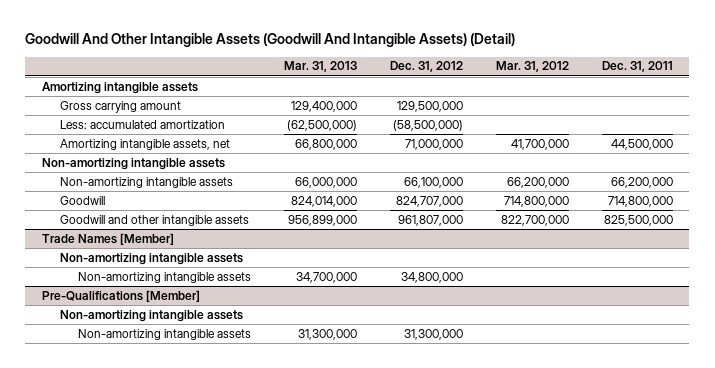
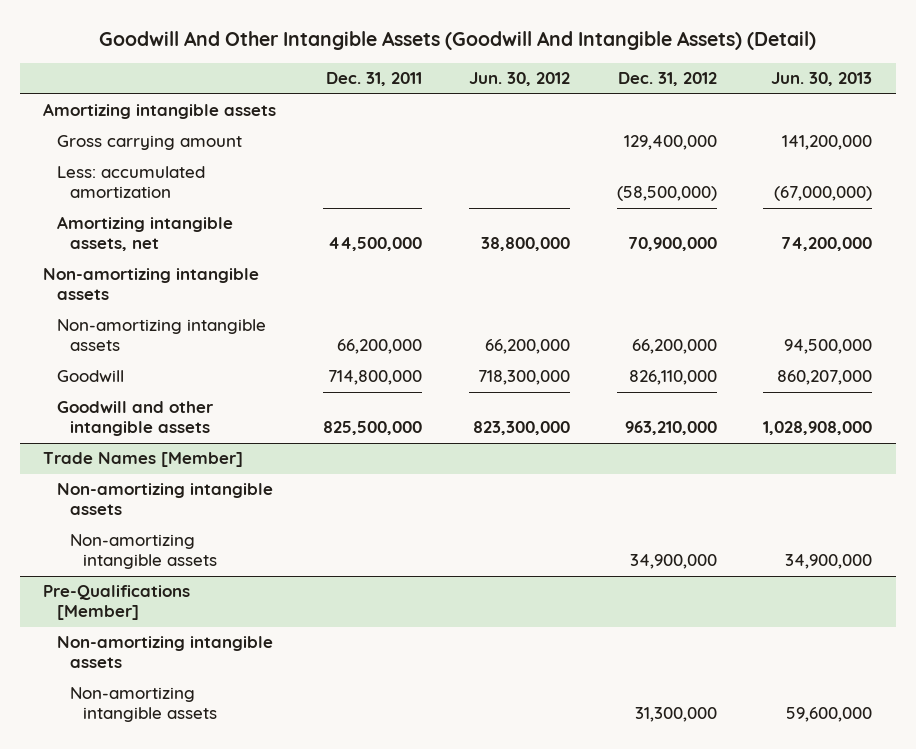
[284,61,358,73] Mar. 31, 2013 -> none
[495,61,569,73] Mar. 31, 2012 -> none
none -> [468,72,570,87] Jun. 30, 2012
none -> [771,72,873,87] Jun. 30, 2013
[396,100,463,112] 129,500,000 -> [623,135,717,151] 129,400,000
[404,138,463,150] 71,000,000 -> [627,237,717,252] 70,900,000
[403,176,463,188] 66,100,000 -> [631,339,717,355] 66,200,000
[395,195,463,207] 824,707,000 -> [628,370,717,386] 826,110,000
[397,214,463,226] 961,807,000 -> [624,421,717,436] 963,210,000
[400,271,463,283] 34,800,000 -> [629,554,717,570] 34,900,000

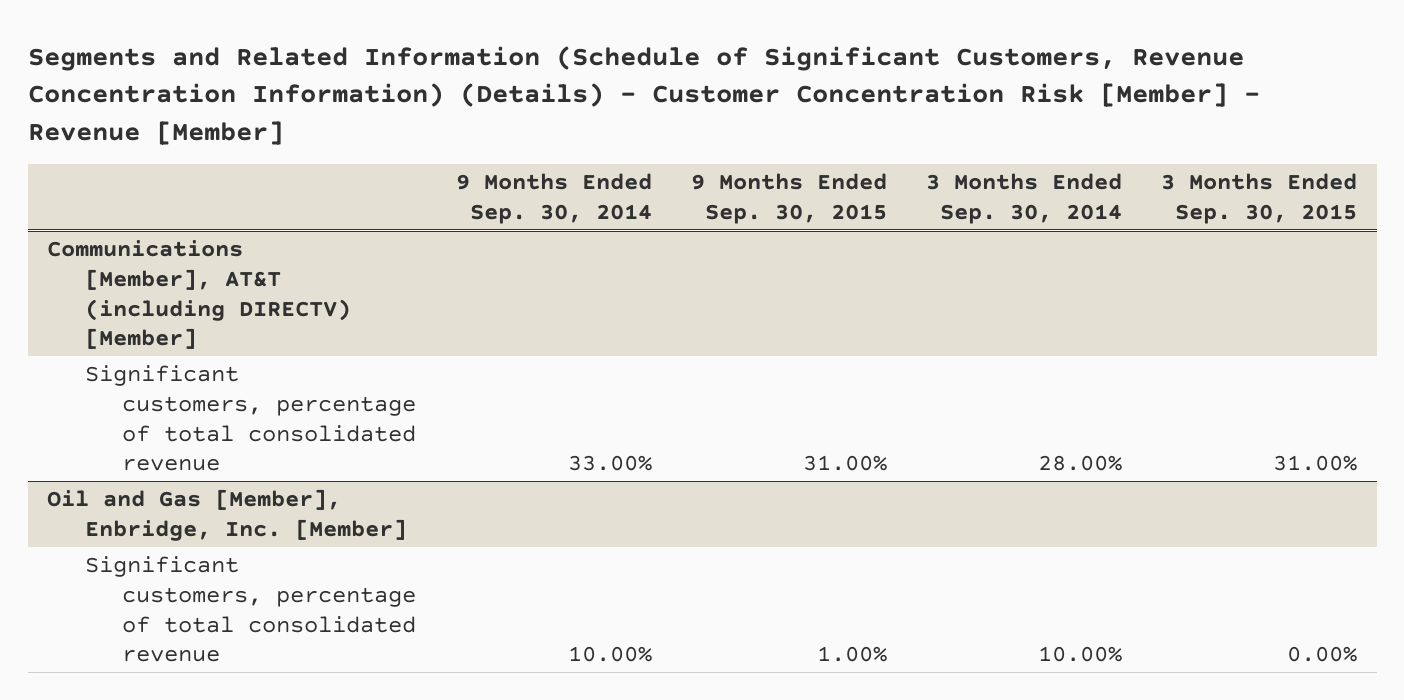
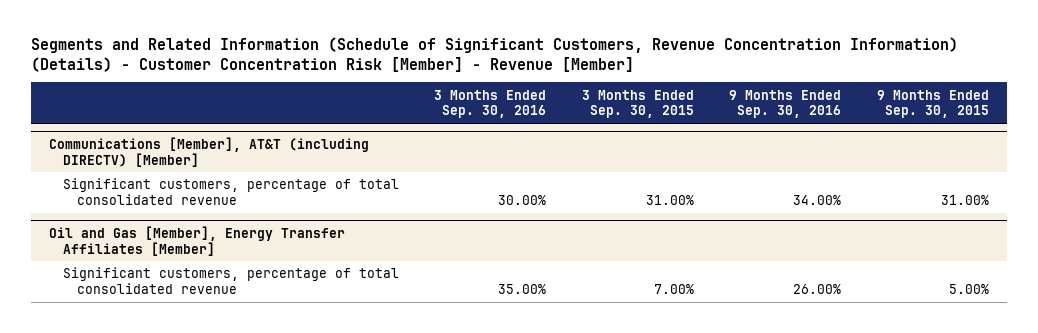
[455,173,652,224] 9 Months Ended Sep. 30, 2014 -> none
[926,173,1123,224] 3 Months Ended Sep. 30, 2014 -> none
none -> [434,89,547,119] 3 Months Ended Sep. 30, 2016
none -> [729,89,842,119] 9 Months Ended Sep. 30, 2016
[47,489,407,541] Oil and Gas [Member], Enbridge, Inc. [Member] -> none
none -> [48,225,345,256] Oil and Gas [Member], Energy Transfer Affiliates [Member]
[816,646,887,663] 1.00% -> [948,283,989,294] 5.00%
[1287,646,1358,663] 0.00% -> [653,283,694,294] 7.00%

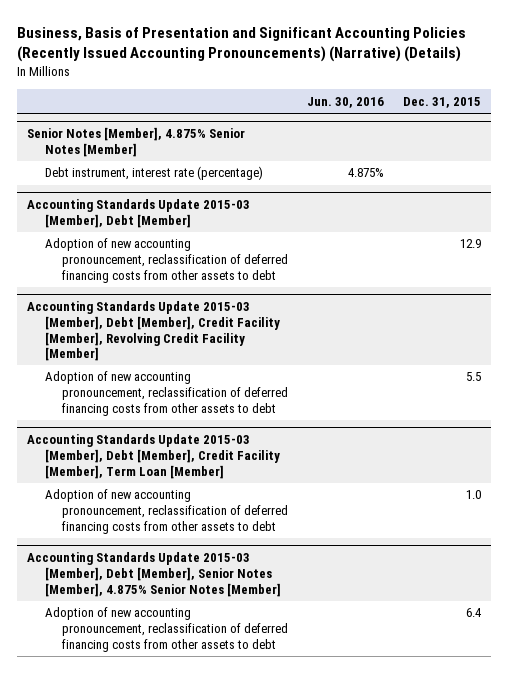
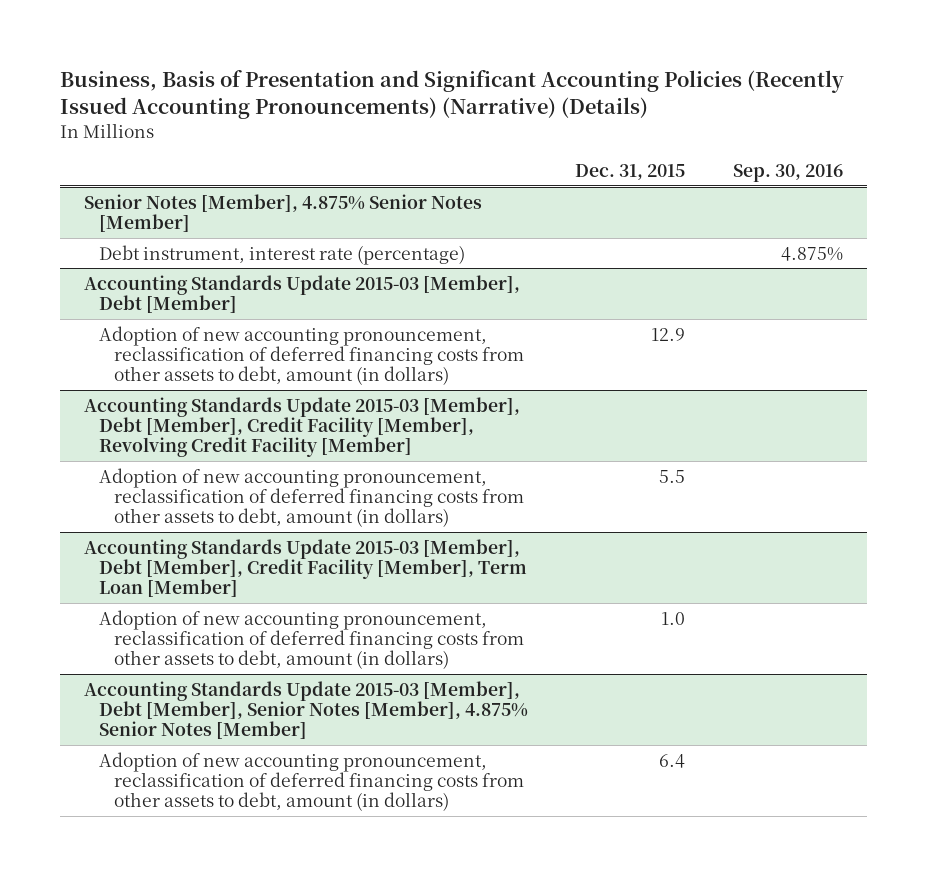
[307,96,385,108] Jun. 30, 2016 -> none
none -> [732,163,843,182] Sep. 30, 2016
[44,238,289,283] Adoption of new accounting pronouncement, reclassification of deferred financing costs from other assets to debt -> [98,325,525,386] Adoption of new accounting pronouncement, reclassification of deferred financing costs from other assets to debt, amount (in dollars)
[44,371,289,416] Adoption of new accounting pronouncement, reclassification of deferred financing costs from other assets to debt -> [98,467,525,528] Adoption of new accounting pronouncement, reclassification of deferred financing costs from other assets to debt, amount (in dollars)
[44,489,289,534] Adoption of new accounting pronouncement, reclassification of deferred financing costs from other assets to debt -> [98,609,525,670] Adoption of new accounting pronouncement, reclassification of deferred financing costs from other assets to debt, amount (in dollars)
[44,607,289,652] Adoption of new accounting pronouncement, reclassification of deferred financing costs from other assets to debt -> [98,751,525,812] Adoption of new accounting pronouncement, reclassification of deferred financing costs from other assets to debt, amount (in dollars)

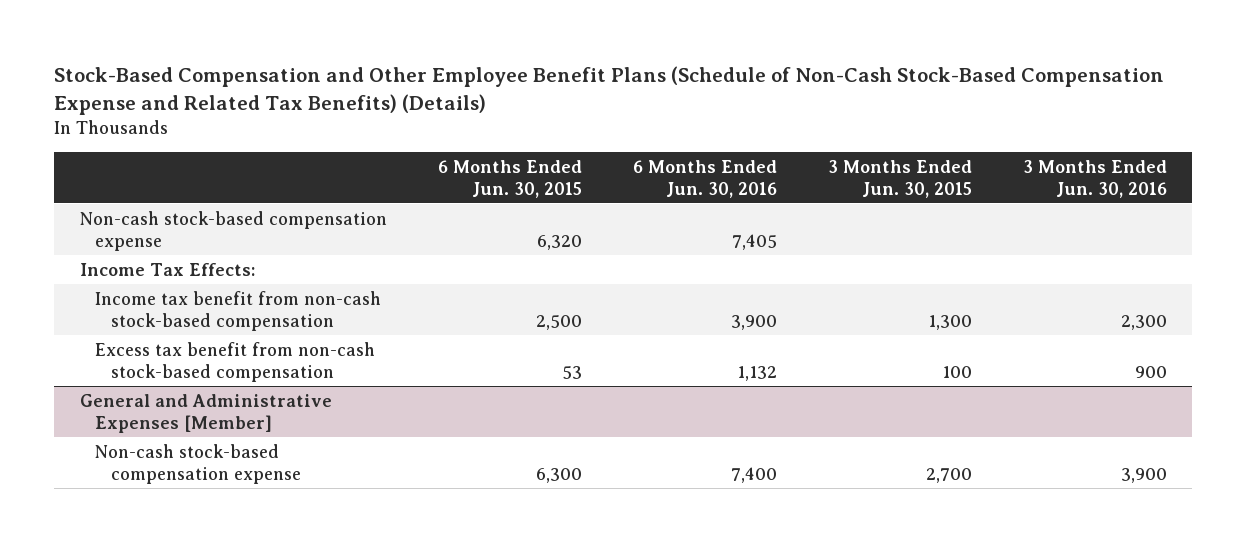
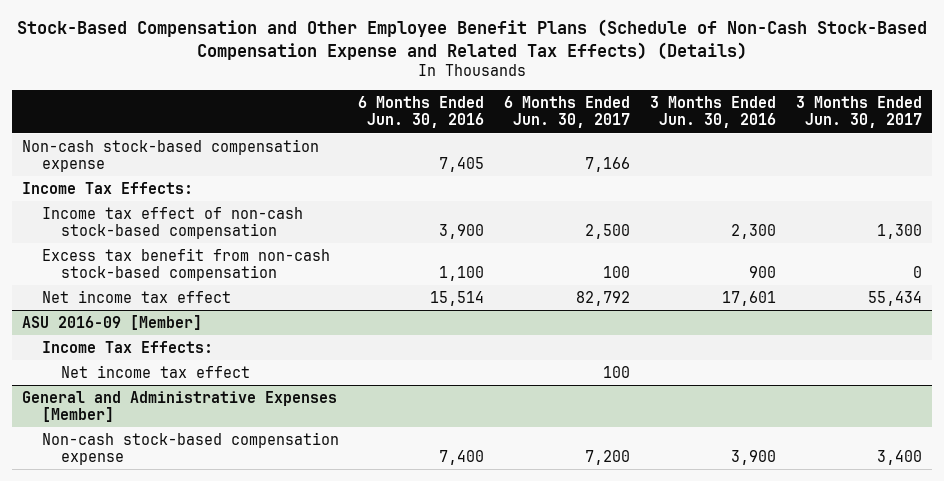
[54,66,1165,115] Stock-Based Compensation and Other Employee Benefit Plans (Schedule of Non-Cash Stock-Based Compensation Expense and Related Tax Benefits) (Details) -> [16,19,927,60] Stock-Based Compensation and Other Employee Benefit Plans (Schedule of Non-Cash Stock-Based Compensation Expense and Related Tax Effects) (Details)
[437,159,582,198] 6 Months Ended Jun. 30, 2015 -> none
[827,159,972,198] 3 Months Ended Jun. 30, 2015 -> none
none -> [504,96,631,129] 6 Months Ended Jun. 30, 2017
none -> [795,96,922,129] 3 Months Ended Jun. 30, 2017
[95,290,382,331] Income tax benefit from non-cash stock-based compensation -> [41,206,303,239] Income tax effect of non-cash stock-based compensation
[736,365,777,381] 1,132 -> [439,265,485,281] 1,100
none -> [41,289,231,303] Net income tax effect
none -> [21,314,202,330] ASU 2016-09 [Member]
none -> [41,340,213,353] Income Tax Effects:
none -> [61,364,251,378] Net income tax effect

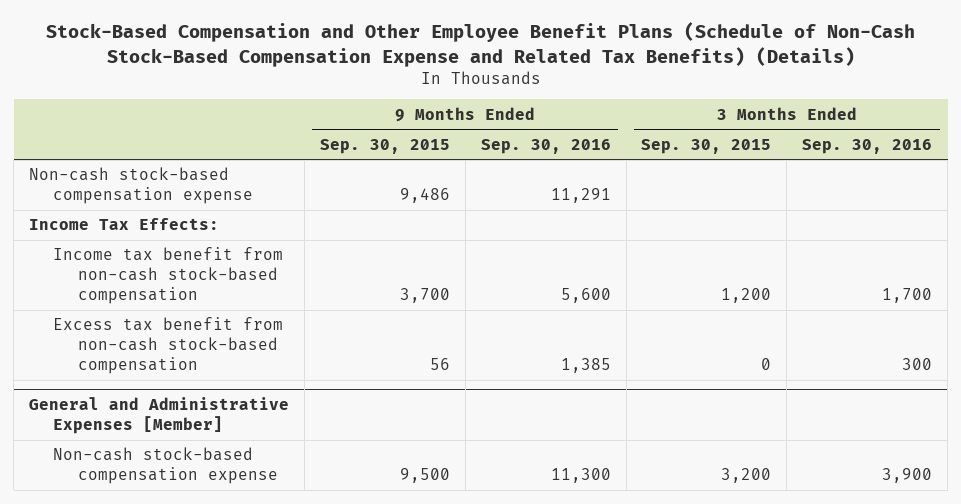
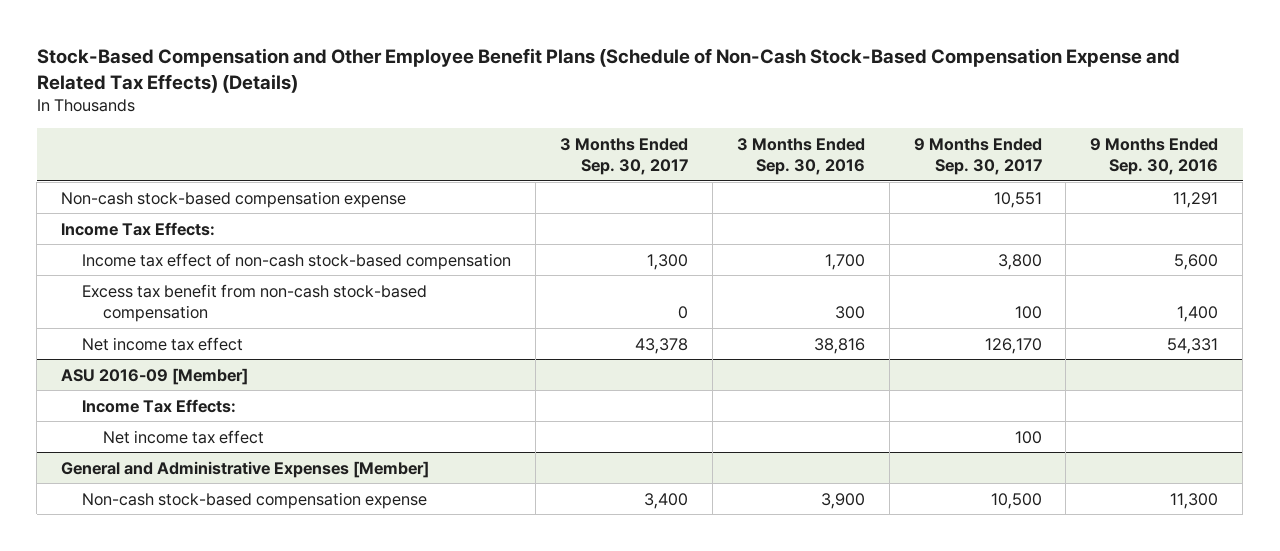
[45,22,915,67] Stock-Based Compensation and Other Employee Benefit Plans (Schedule of Non-Cash Stock-Based Compensation Expense and Related Tax Benefits) (Details) -> [36,47,1180,93] Stock-Based Compensation and Other Employee Benefit Plans (Schedule of Non-Cash Stock-Based Compensation Expense and Related Tax Effects) (Details)
[319,138,450,154] Sep. 30, 2015 -> none
[641,138,772,154] Sep. 30, 2015 -> none
none -> [559,137,688,176] 3 Months Ended Sep. 30, 2017
none -> [913,137,1042,176] 9 Months Ended Sep. 30, 2017
[53,247,284,305] Income tax benefit from non-cash stock-based compensation -> [81,252,511,270] Income tax effect of non-cash stock-based compensation
[560,358,611,374] 1,385 -> [1177,306,1219,323] 1,400
none -> [81,336,243,351] Net income tax effect
none -> [61,367,249,385] ASU 2016-09 [Member]
none -> [81,398,236,413] Income Tax Effects:
none -> [102,429,264,444] Net income tax effect

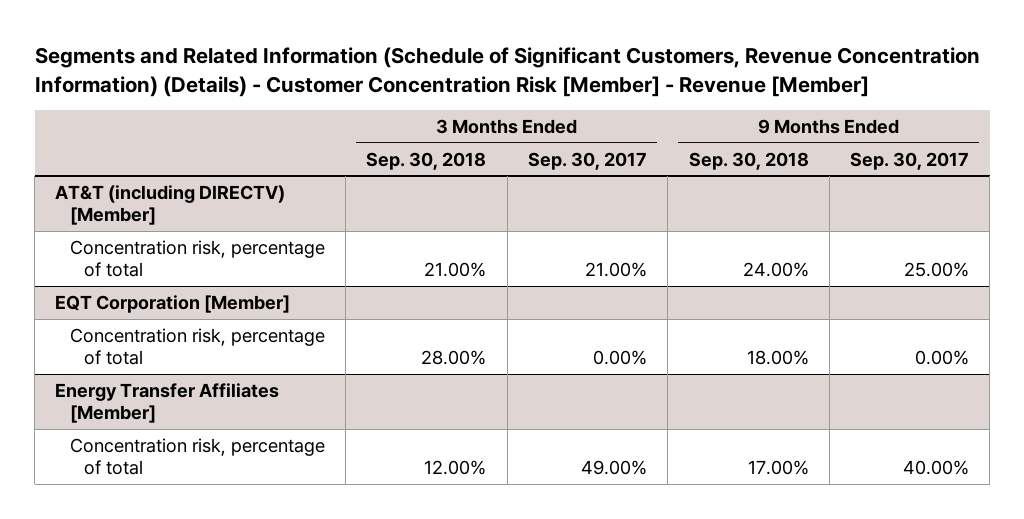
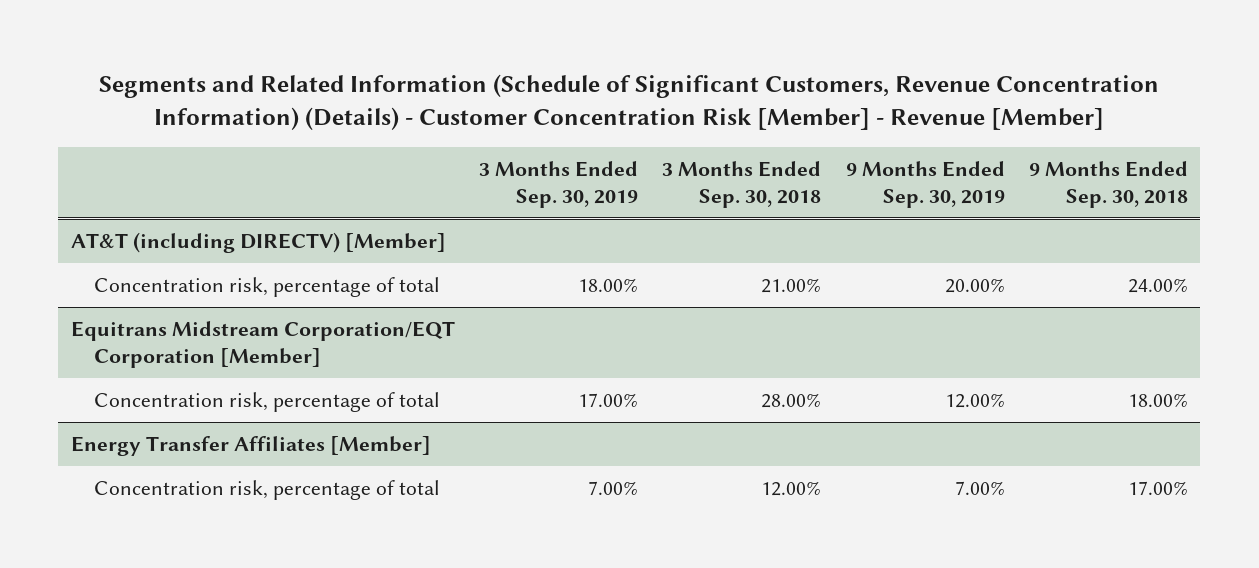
[527,151,647,170] Sep. 30, 2017 -> none
[850,151,970,170] Sep. 30, 2017 -> none
none -> [479,160,639,208] 3 Months Ended Sep. 30, 2019
none -> [845,160,1005,208] 9 Months Ended Sep. 30, 2019
[55,294,291,313] EQT Corporation [Member] -> [70,320,455,369] Equitrans Midstream Corporation/EQT Corporation [Member]

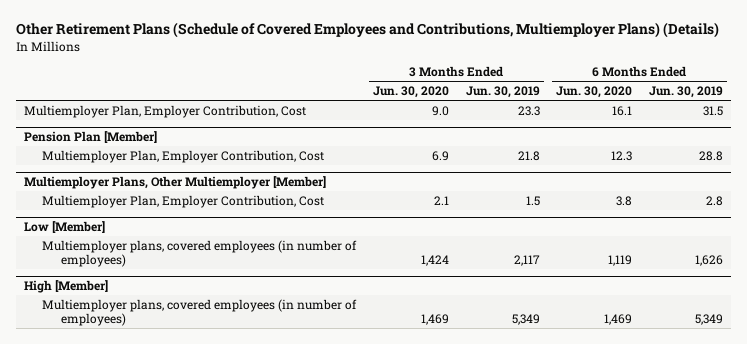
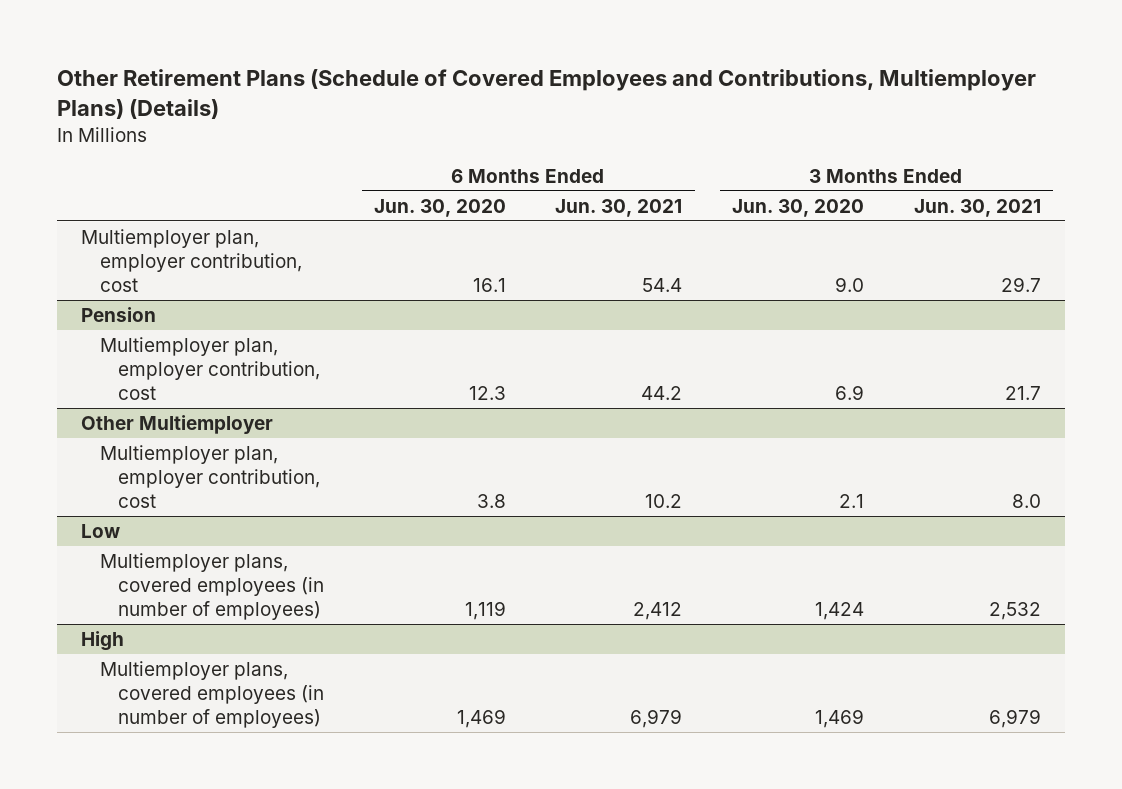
[465,86,540,99] Jun. 30, 2019 -> none
[648,86,723,99] Jun. 30, 2019 -> none
none -> [555,198,683,217] Jun. 30, 2021
none -> [913,198,1041,217] Jun. 30, 2021
[24,104,307,118] Multiemployer Plan, Employer Contribution, Cost -> [81,229,302,293] Multiemployer plan, employer contribution, cost
[24,130,158,143] Pension Plan [Member] -> [81,307,157,323] Pension
[42,149,325,163] Multiemployer Plan, Employer Contribution, Cost -> [99,337,321,401] Multiemployer plan, employer contribution, cost
[24,175,327,189] Multiemployer Plans, Other Multiemployer [Member] -> [81,415,274,435] Other Multiemployer
[42,194,325,208] Multiemployer Plan, Employer Contribution, Cost -> [99,445,321,509] Multiemployer plan, employer contribution, cost
[24,220,106,233] Low [Member] -> [81,524,121,539] Low
[24,279,109,293] High [Member] -> [81,631,125,652] High

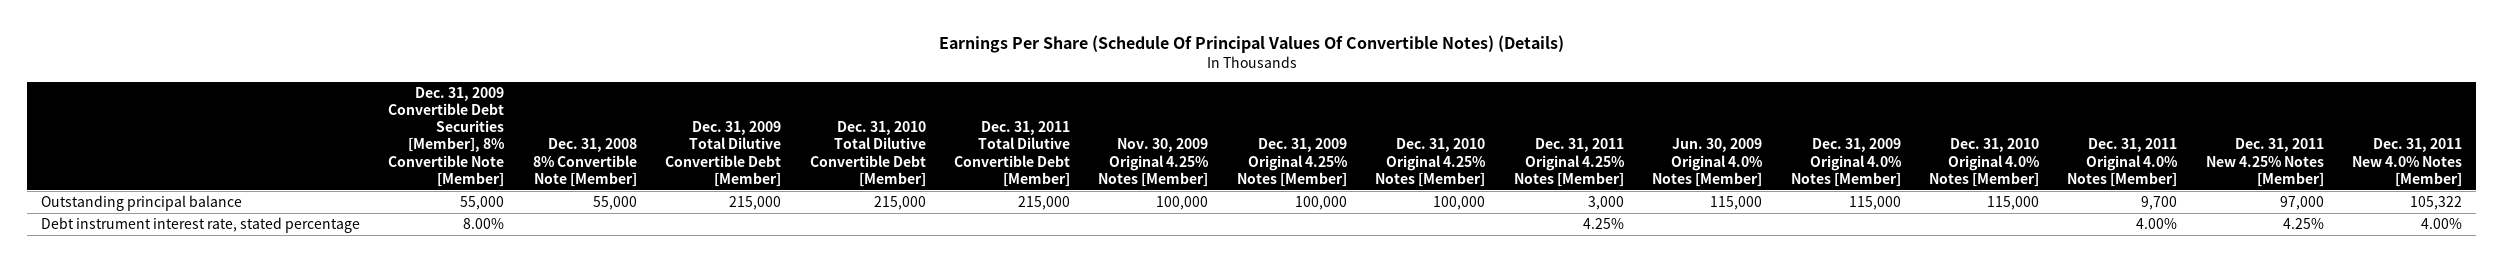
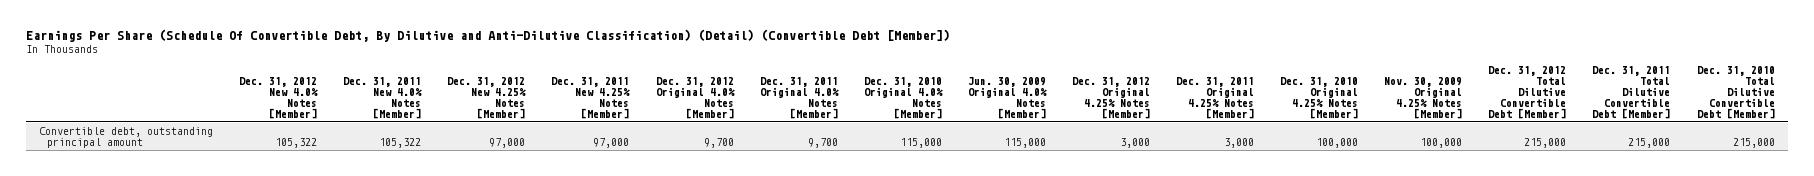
[938,34,1564,53] Earnings Per Share (Schedule Of Principal Values Of Convertible Notes) (Details) -> [26,29,951,43] Earnings Per Share (Schedule Of Convertible Debt, By Dilutive and Anti-Dilutive Classification) (Detail) (Convertible Debt [Member])
[388,86,506,187] Dec. 31, 2009 Convertible Debt Securities [Member], 8% Convertible Note [Member] -> none
[532,138,637,187] Dec. 31, 2008 8% Convertible Note [Member] -> none
[665,121,782,187] Dec. 31, 2009 Total Dilutive Convertible Debt [Member] -> none
[1236,138,1348,187] Dec. 31, 2009 Original 4.25% Notes [Member] -> none
[1790,138,1902,187] Dec. 31, 2009 Original 4.0% Notes [Member] -> none
none -> [239,76,319,120] Dec. 31, 2012 New 4.0% Notes [Member]
none -> [447,76,527,120] Dec. 31, 2012 New 4.25% Notes [Member]
none -> [655,76,735,120] Dec. 31, 2012 Original 4.0% Notes [Member]
none -> [1071,76,1150,120] Dec. 31, 2012 Original 4.25% Notes [Member]
none -> [1488,65,1567,120] Dec. 31, 2012 Total Dilutive Convertible Debt [Member]
[40,216,360,233] Debt instrument interest rate, stated percentage -> none
[40,194,242,211] Outstanding principal balance -> [39,126,214,149] Convertible debt, outstanding principal amount

